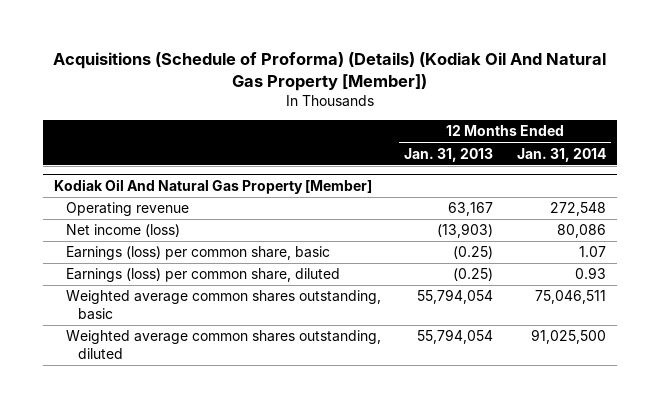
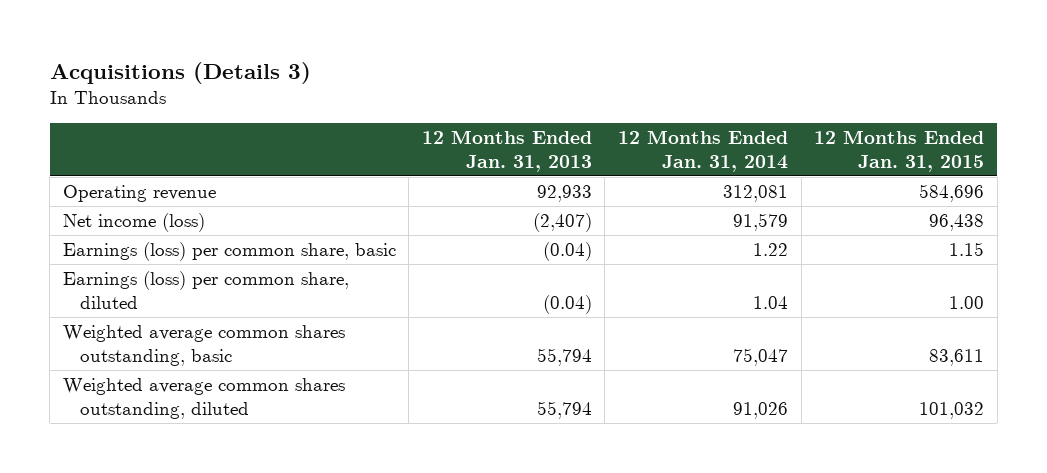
[52,51,606,91] Acquisitions (Schedule of Proforma) (Details) (Kodiak Oil And Natural Gas Property [Member]) -> [49,61,311,84] Acquisitions (Details 3)
none -> [814,129,985,172] 12 Months Ended Jan. 31, 2015
[54,179,373,195] Kodiak Oil And Natural Gas Property [Member] -> none
[448,202,494,217] 63,167 -> [536,184,592,202] 92,933
[549,202,606,217] 272,548 -> [723,184,789,202] 312,081
[437,223,494,239] (13,903) -> [532,212,592,232] (2,407)
[556,224,606,239] 80,086 -> [733,212,789,231] 91,579
[453,246,494,260] (0.25) -> [542,241,592,261] (0.04)
[578,246,606,258] 1.07 -> [753,242,789,256] 1.22
[453,268,494,282] (0.25) -> [542,294,592,314] (0.04)
[574,267,606,280] 0.93 -> [753,295,789,309] 1.04
[417,289,494,305] 55,794,054 -> [536,347,592,366] 55,794
[534,290,606,305] 75,046,511 -> [733,347,789,366] 75,047
[417,329,494,345] 55,794,054 -> [536,400,592,419] 55,794
[530,329,606,345] 91,025,500 -> [733,401,789,419] 91,026

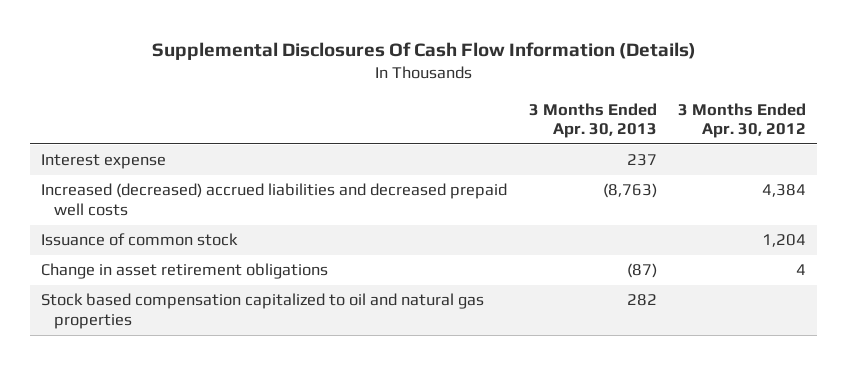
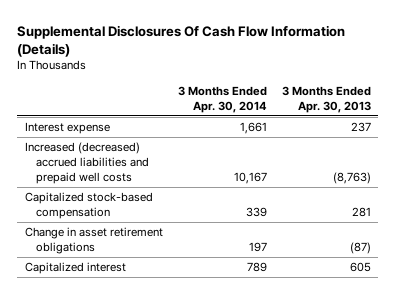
[678,102,807,139] 3 Months Ended Apr. 30, 2012 -> none
none -> [177,85,267,113] 3 Months Ended Apr. 30, 2014
[41,233,239,247] Issuance of common stock -> none
[41,183,508,217] Increased (decreased) accrued liabilities and decreased prepaid well costs -> [24,141,150,185] Increased (decreased) accrued liabilities and prepaid well costs
none -> [24,191,153,220] Capitalized stock-based compensation
[41,293,485,330] Stock based compensation capitalized to oil and natural gas properties -> none
none -> [24,261,126,274] Capitalized interest

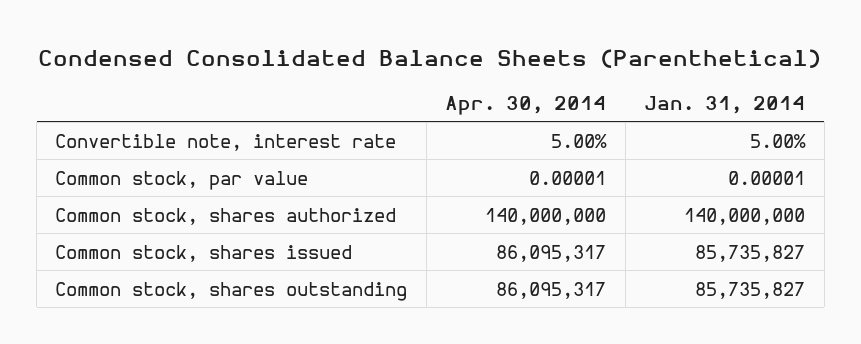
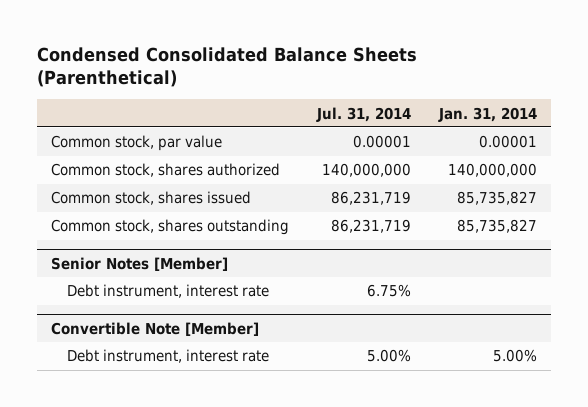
[445,95,607,115] Apr. 30, 2014 -> none
none -> [315,106,411,122] Jul. 31, 2014
[55,133,397,151] Convertible note, interest rate -> none
none -> [50,256,228,271] Senior Notes [Member]
none -> [67,284,270,299] Debt instrument, interest rate
none -> [50,321,259,336] Convertible Note [Member]
none -> [67,349,270,364] Debt instrument, interest rate

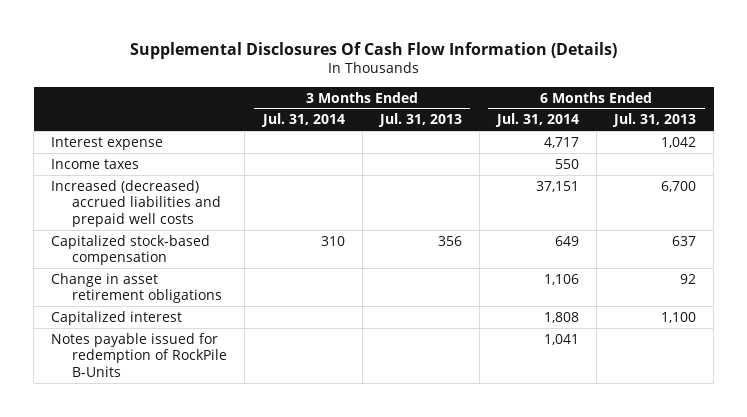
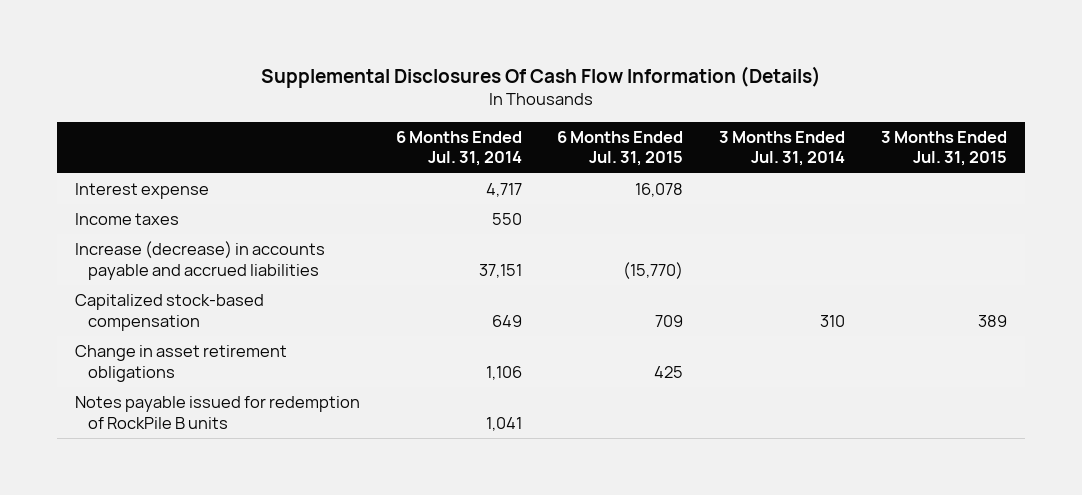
[377,113,462,128] Jul. 31, 2013 -> none
[611,113,696,128] Jul. 31, 2013 -> none
none -> [557,131,684,167] 6 Months Ended Jul. 31, 2015
none -> [881,131,1008,167] 3 Months Ended Jul. 31, 2015
[51,179,222,228] Increased (decreased) accrued liabilities and prepaid well costs -> [74,241,325,280] Increase (decrease) in accounts payable and accrued liabilities
[51,310,183,325] Capitalized interest -> none
[51,332,228,378] Notes payable issued for redemption of RockPile B-Units -> [74,396,360,429] Notes payable issued for redemption of RockPile B units

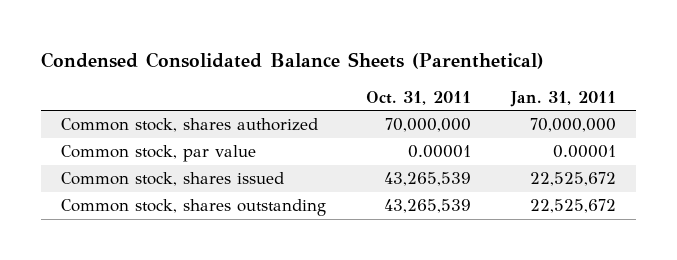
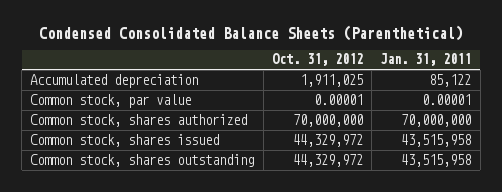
[365,90,471,105] Oct. 31, 2011 -> none
none -> [271,53,363,67] Oct. 31, 2012
none -> [30,73,199,88] Accumulated depreciation
[60,118,318,133] Common stock, shares authorized -> [30,113,248,127] Common stock, shares authorized
[530,172,617,187] 22,525,672 -> [401,133,472,147] 43,515,958
[530,199,617,214] 22,525,672 -> [401,153,472,167] 43,515,958

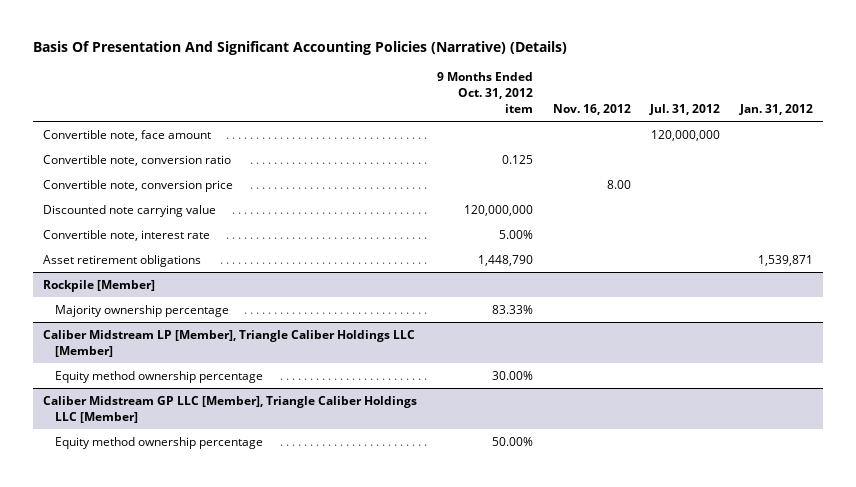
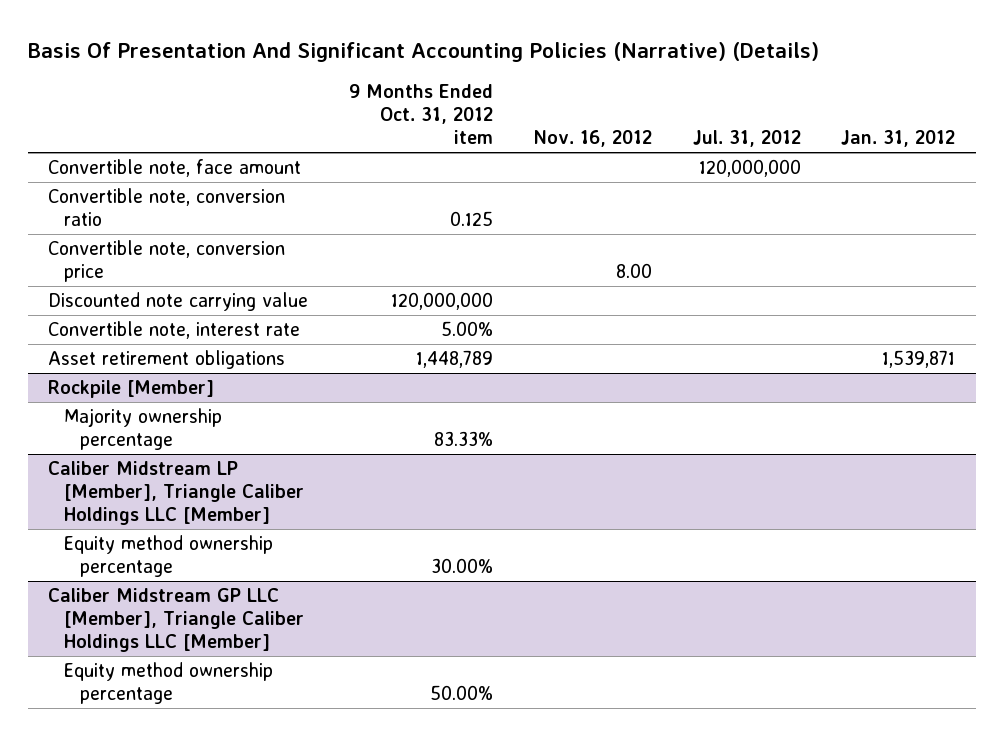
[477,254,533,266] 1,448,790 -> [415,350,493,369] 1,448,789

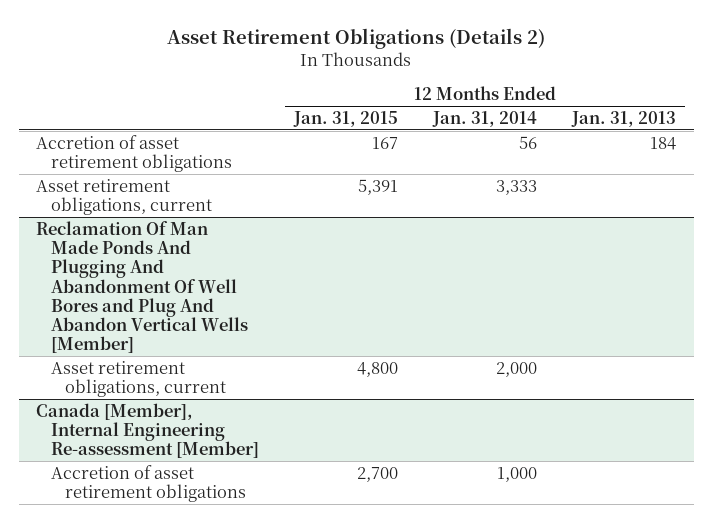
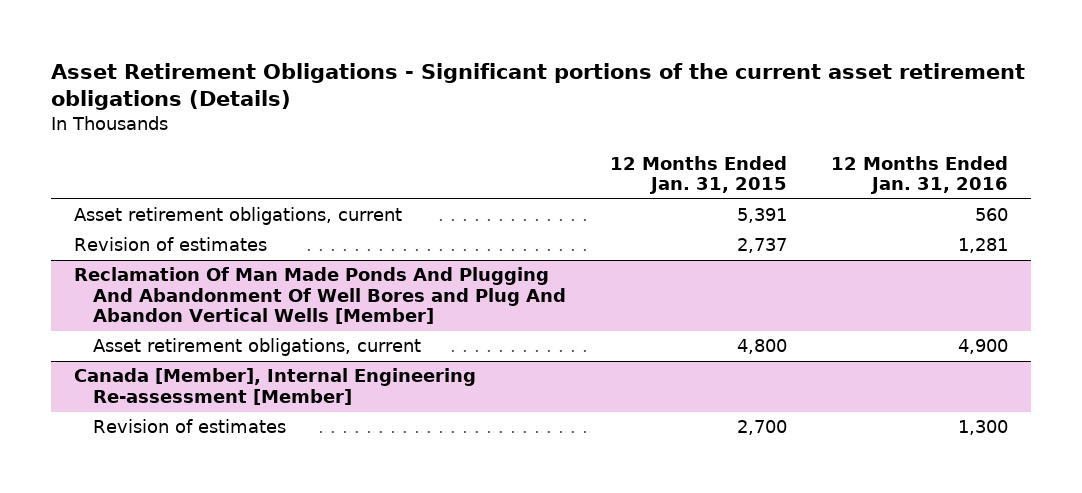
[167,28,546,50] Asset Retirement Obligations (Details 2) -> [51,62,1026,111] Asset Retirement Obligations - Significant portions of the current asset retirement obligations (Details)
[432,110,538,127] Jan. 31, 2014 -> none
[571,110,677,127] Jan. 31, 2013 -> none
none -> [831,155,1009,195] 12 Months Ended Jan. 31, 2016
[36,134,232,173] Accretion of asset retirement obligations -> none
none -> [73,237,267,252] Revision of estimates
[50,464,246,503] Accretion of asset retirement obligations -> none
none -> [92,419,286,434] Revision of estimates

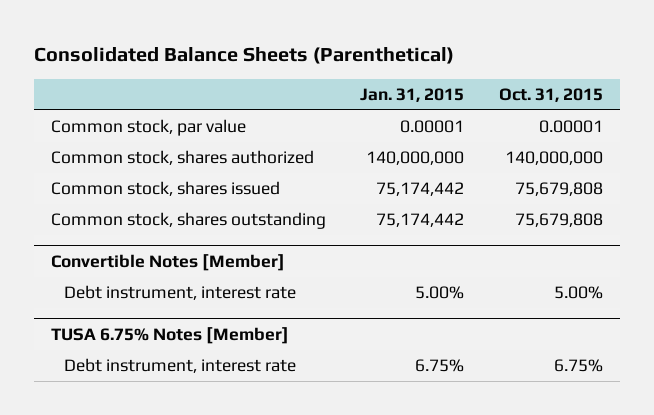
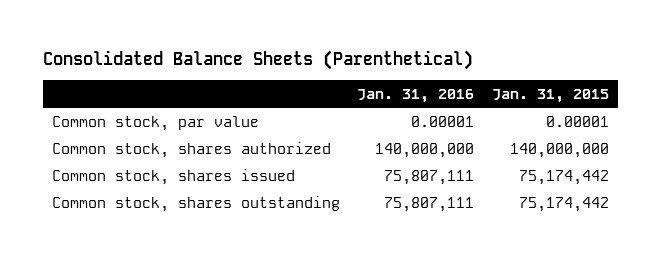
[498,87,603,102] Oct. 31, 2015 -> none
none -> [357,88,475,103] Jan. 31, 2016
[51,254,286,272] Convertible Notes [Member] -> none
[64,285,297,301] Debt instrument, interest rate -> none
[51,327,290,345] TUSA 6.75% Notes [Member] -> none
[64,358,297,374] Debt instrument, interest rate -> none

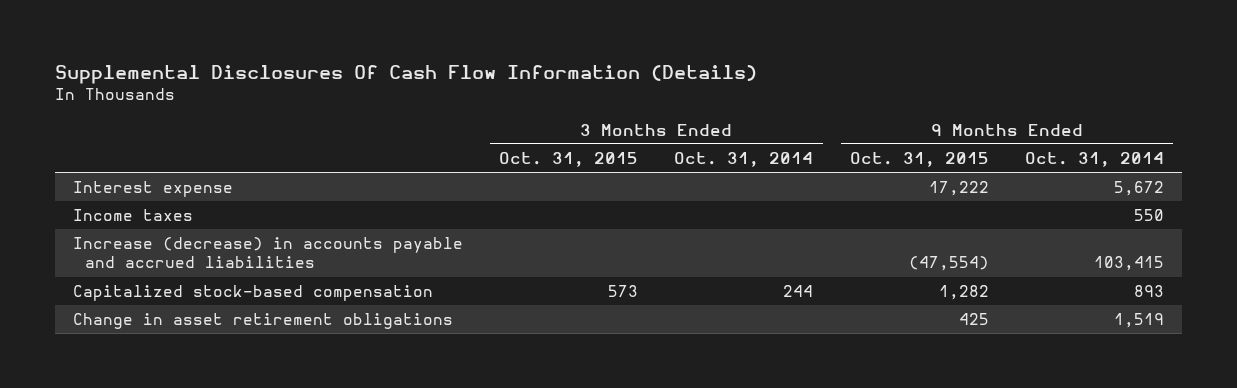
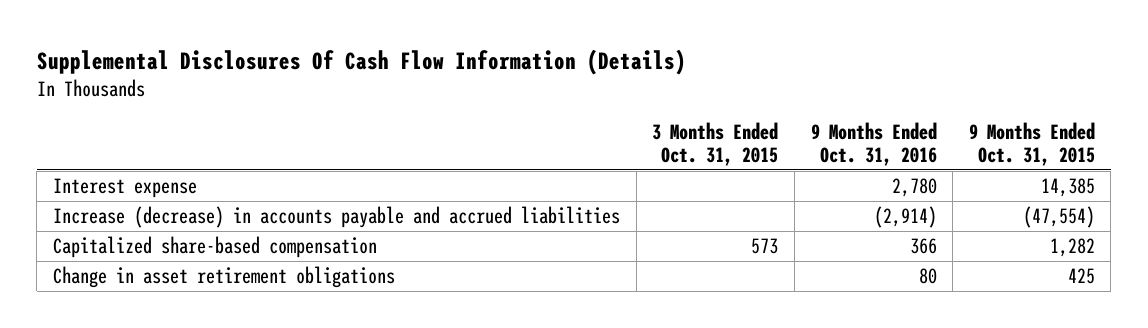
[674,151,814,167] Oct. 31, 2014 -> none
[1025,151,1165,167] Oct. 31, 2014 -> none
none -> [810,121,937,167] 9 Months Ended Oct. 31, 2016
[72,209,193,222] Income taxes -> none
[928,181,989,197] 17,222 -> [1040,178,1095,198] 14,385
[72,285,433,302] Capitalized stock-based compensation -> [53,236,378,259] Capitalized share-based compensation

